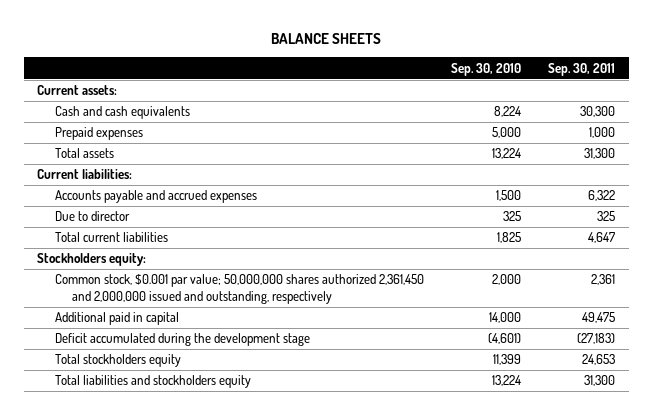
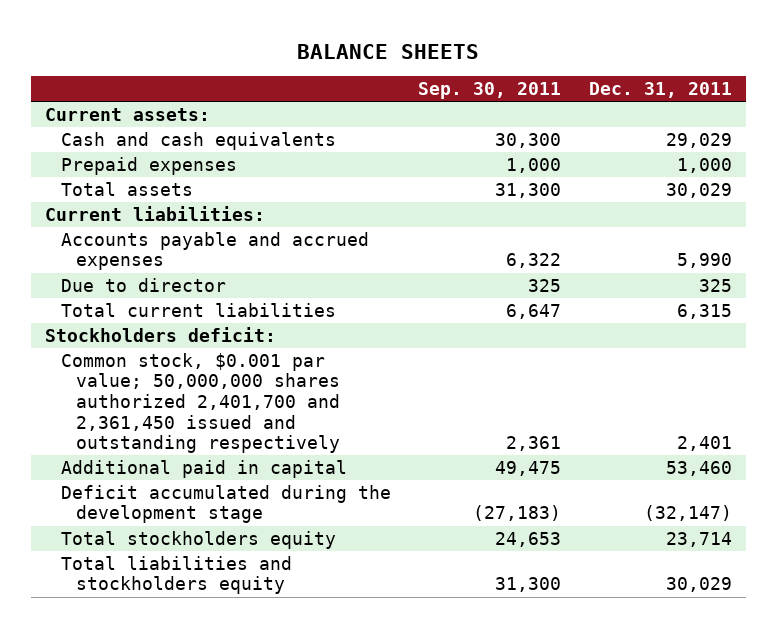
[451,62,522,76] Sep. 30, 2010 -> none
none -> [588,82,732,99] Dec. 31, 2011
[588,232,616,244] 4,647 -> [506,303,562,319] 6,647
[37,253,147,267] Stockholders equity: -> [45,326,277,342] Stockholders deficit:
[54,274,424,304] Common stock, $0.001 par value; 50,000,000 shares authorized 2,361,450 and 2,000,000 issued and outstanding, respectively -> [60,352,340,454] Common stock, $0.001 par value; 50,000,000 shares authorized 2,401,700 and 2,361,450 issued and outstanding respectively

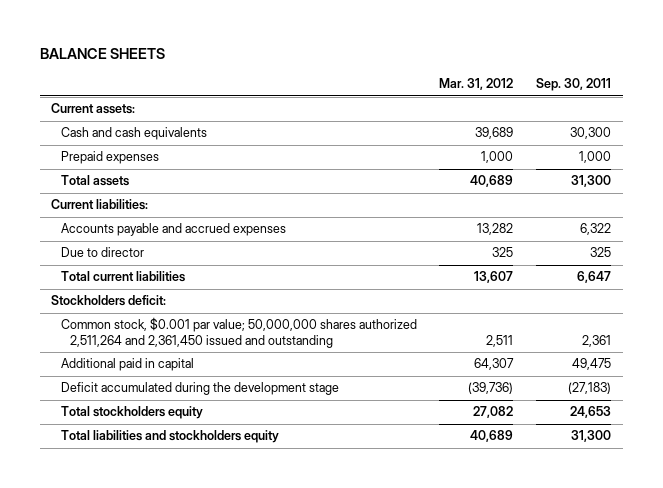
[588,82,732,99] Dec. 31, 2011 -> none
none -> [439,78,514,91] Mar. 31, 2012
[60,352,340,454] Common stock, $0.001 par value; 50,000,000 shares authorized 2,401,700 and 2,361,450 issued and outstanding respectively -> [60,317,417,348] Common stock, $0.001 par value; 50,000,000 shares authorized 2,511,264 and 2,361,450 issued and outstanding

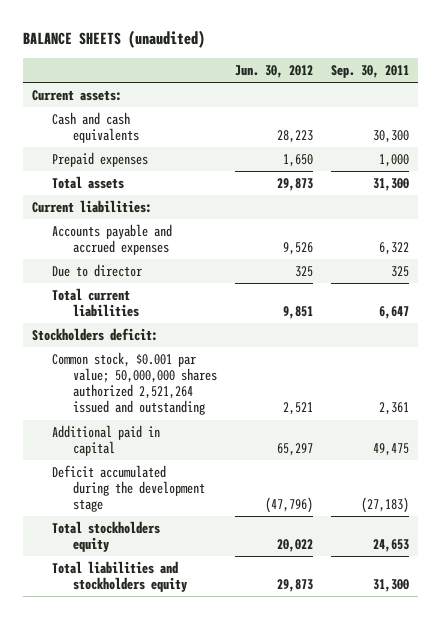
[40,48,166,60] BALANCE SHEETS -> [22,30,205,49] BALANCE SHEETS (unaudited)
[439,78,514,91] Mar. 31, 2012 -> none
none -> [235,65,314,79] Jun. 30, 2012
[60,317,417,348] Common stock, $0.001 par value; 50,000,000 shares authorized 2,511,264 and 2,361,450 issued and outstanding -> [52,351,217,416] Common stock, $0.001 par value; 50,000,000 shares authorized 2,521,264 issued and outstanding

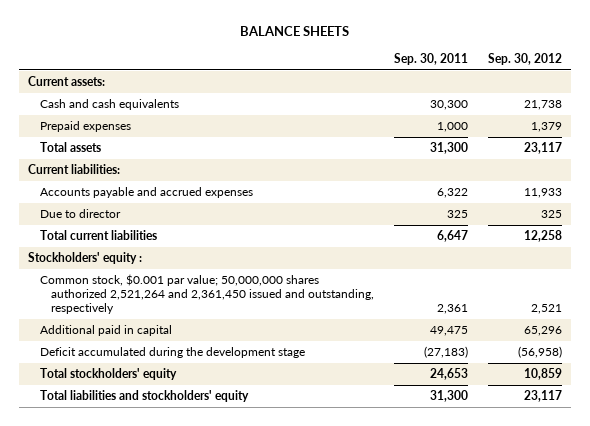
[22,30,205,49] BALANCE SHEETS (unaudited) -> [239,26,349,37] BALANCE SHEETS
[235,65,314,79] Jun. 30, 2012 -> none
none -> [487,52,562,65] Sep. 30, 2012
[31,327,158,341] Stockholders deficit: -> [28,252,143,265] Stockholders' equity :
[52,351,217,416] Common stock, $0.001 par value; 50,000,000 shares authorized 2,521,264 issued and outstanding -> [39,274,375,315] Common stock, $0.001 par value; 50,000,000 shares authorized 2,521,264 and 2,361,450 issued and outstanding, respectively
[52,520,161,553] Total stockholders equity -> [39,368,177,381] Total stockholders' equity
[52,560,187,593] Total liabilities and stockholders equity -> [39,390,249,403] Total liabilities and stockholders' equity

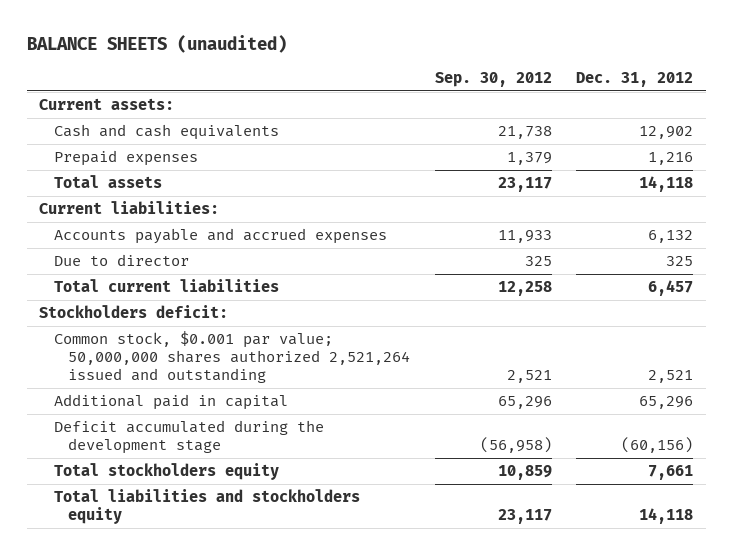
[239,26,349,37] BALANCE SHEETS -> [26,35,287,54] BALANCE SHEETS (unaudited)
[393,52,468,65] Sep. 30, 2011 -> none
none -> [576,72,694,88] Dec. 31, 2012
[28,252,143,265] Stockholders' equity : -> [39,305,229,319] Stockholders deficit:
[39,274,375,315] Common stock, $0.001 par value; 50,000,000 shares authorized 2,521,264 and 2,361,450 issued and outstanding, respectively -> [53,331,411,384] Common stock, $0.001 par value; 50,000,000 shares authorized 2,521,264 issued and outstanding
[39,368,177,381] Total stockholders' equity -> [53,463,279,481] Total stockholders equity
[39,390,249,403] Total liabilities and stockholders' equity -> [53,489,360,525] Total liabilities and stockholders equity

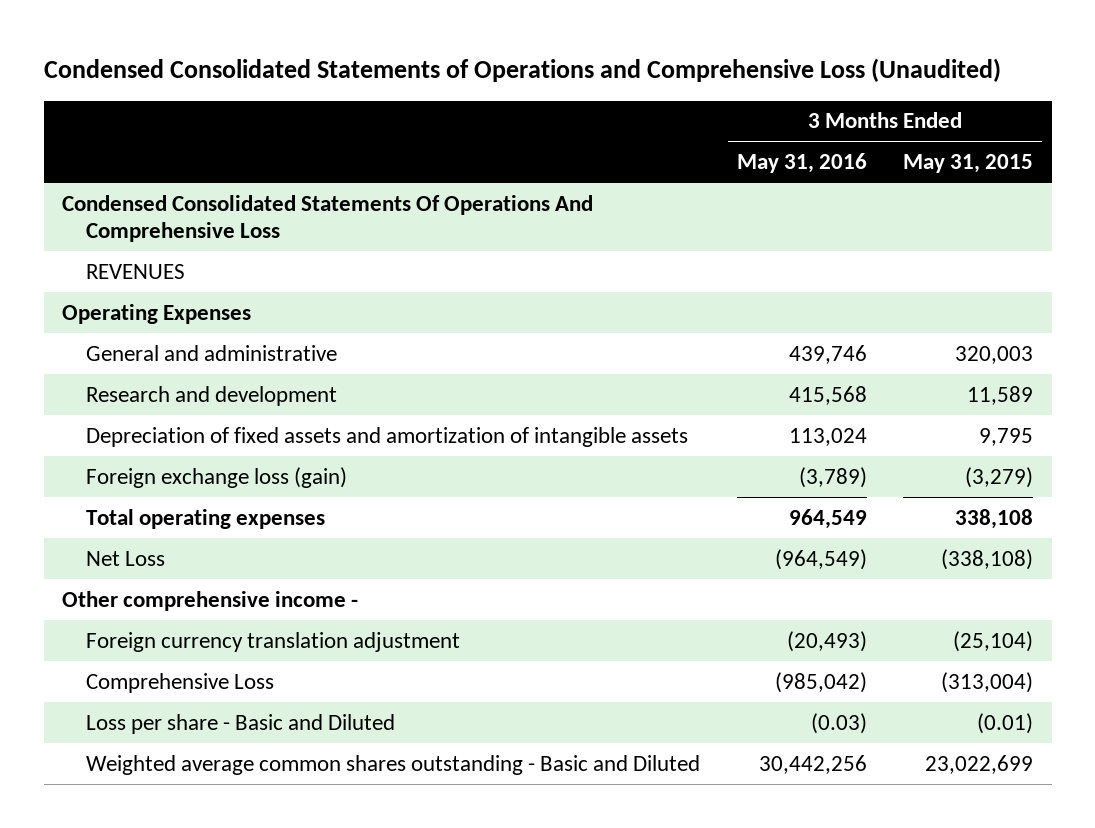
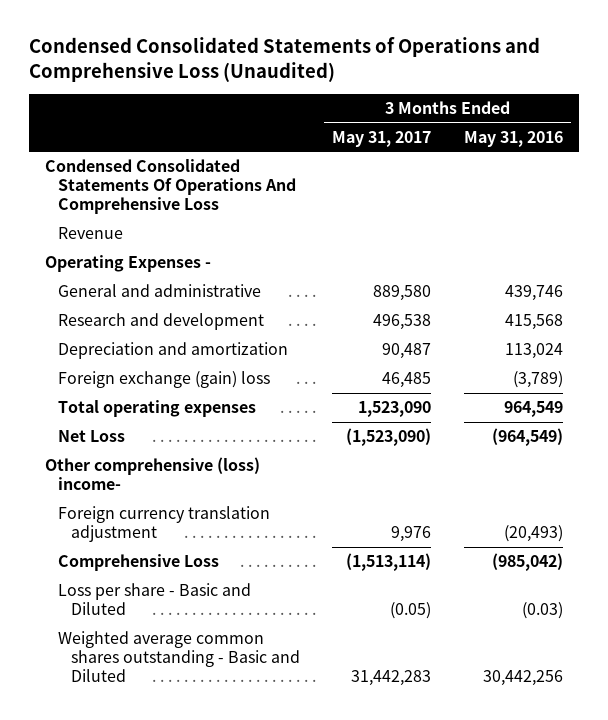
[903,154,1034,174] May 31, 2015 -> none
none -> [332,130,432,147] May 31, 2017
[86,263,186,279] REVENUES -> [57,227,123,240] Revenue
[62,303,252,324] Operating Expenses -> [44,255,211,273] Operating Expenses -
[86,426,689,447] Depreciation of fixed assets and amortization of intangible assets -> [57,342,288,360] Depreciation and amortization
[86,466,348,488] Foreign exchange loss (gain) -> [57,371,270,389] Foreign exchange (gain) loss
[62,590,359,611] Other comprehensive income - -> [44,457,260,491] Other comprehensive (loss) income-

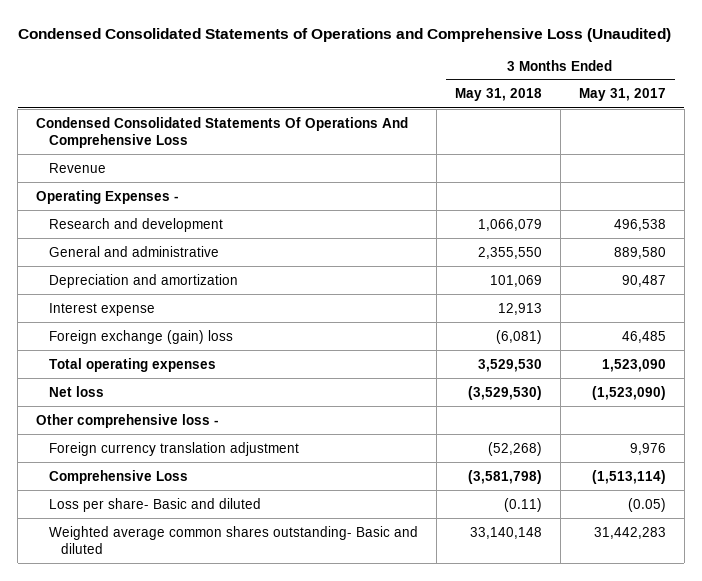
[464,130,564,147] May 31, 2016 -> none
none -> [454,88,542,102] May 31, 2018
[57,284,261,298] General and administrative -> [48,245,219,257] General and administrative
none -> [48,302,155,316] Interest expense
[57,430,125,443] Net Loss -> [48,385,104,397] Net loss
[44,457,260,491] Other comprehensive (loss) income- -> [36,413,220,428] Other comprehensive loss -
[57,583,251,616] Loss per share - Basic and Diluted -> [48,497,261,512] Loss per share- Basic and diluted
[57,631,300,683] Weighted average common shares outstanding - Basic and Diluted -> [48,525,418,554] Weighted average common shares outstanding- Basic and diluted

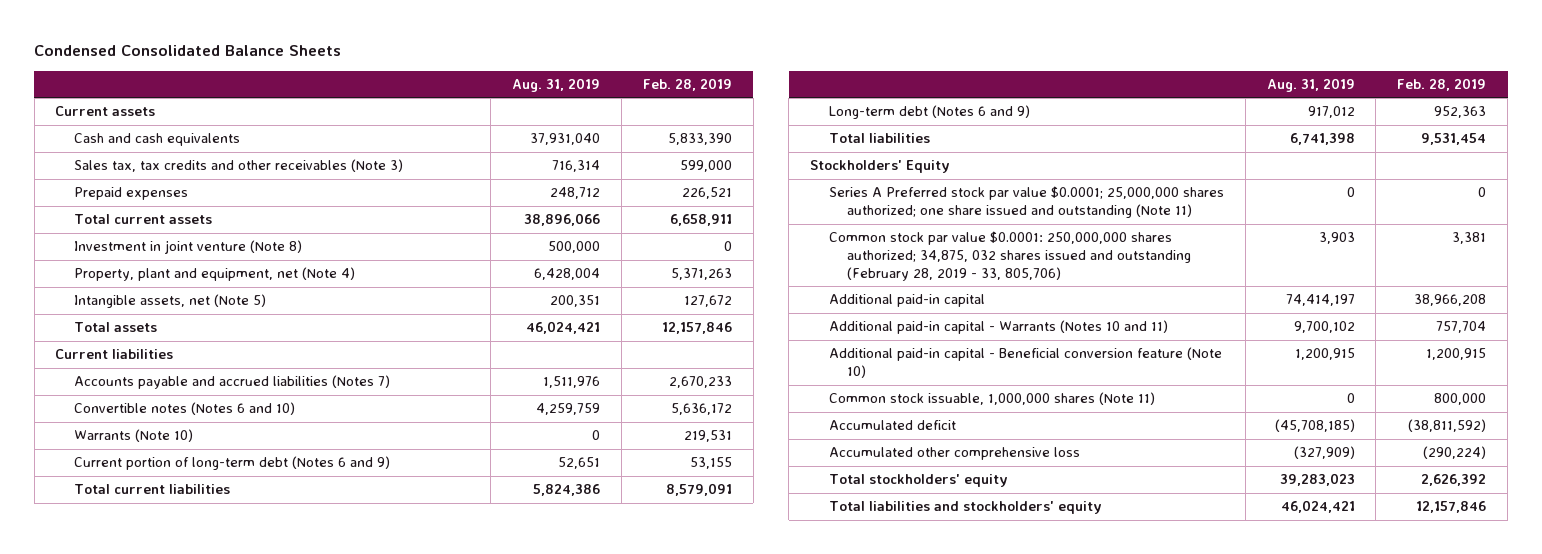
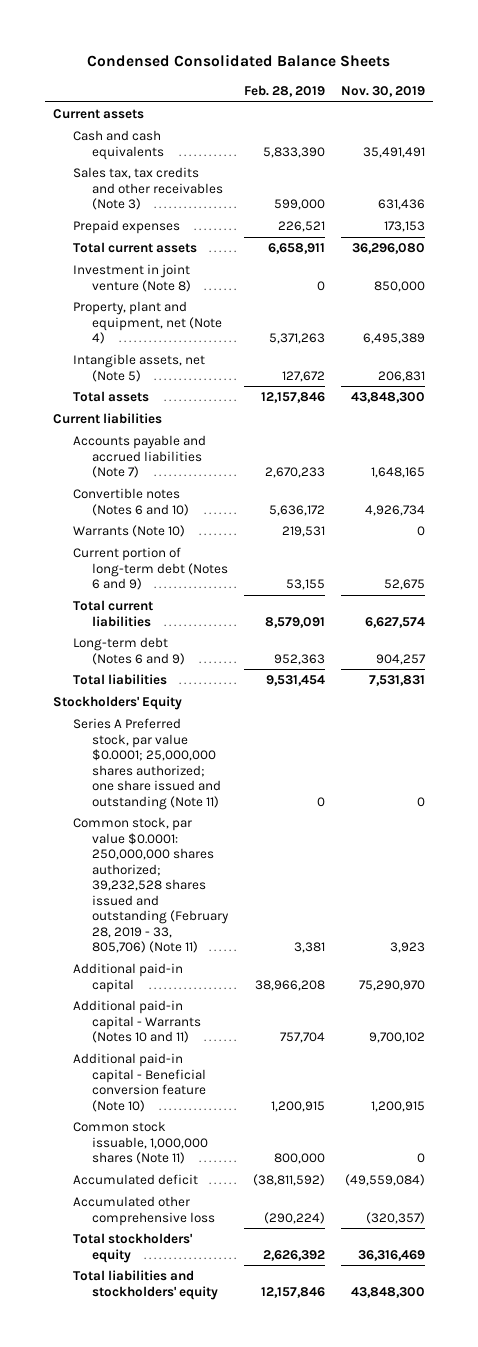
[511,77,600,92] Aug. 31, 2019 -> none
none -> [340,85,425,97] Nov. 30, 2019
[74,375,391,390] Accounts payable and accrued liabilities (Notes 7) -> [72,435,206,479] Accounts payable and accrued liabilities (Note 7)
[828,186,1224,219] Series A Preferred stock par value $0.0001; 25,000,000 shares authorized; one share issued and outstanding (Note 11) -> [72,718,221,810] Series A Preferred stock, par value $0.0001; 25,000,000 shares authorized; one share issued and outstanding (Note 11)
[828,231,1192,282] Common stock par value $0.0001: 250,000,000 shares authorized; 34,875, 032 shares issued and outstanding (February 28, 2019 - 33, 805,706) -> [72,817,229,954] Common stock, par value $0.0001: 250,000,000 shares authorized; 39,232,528 shares issued and outstanding (February 28, 2019 - 33, 805,706) (Note 11)

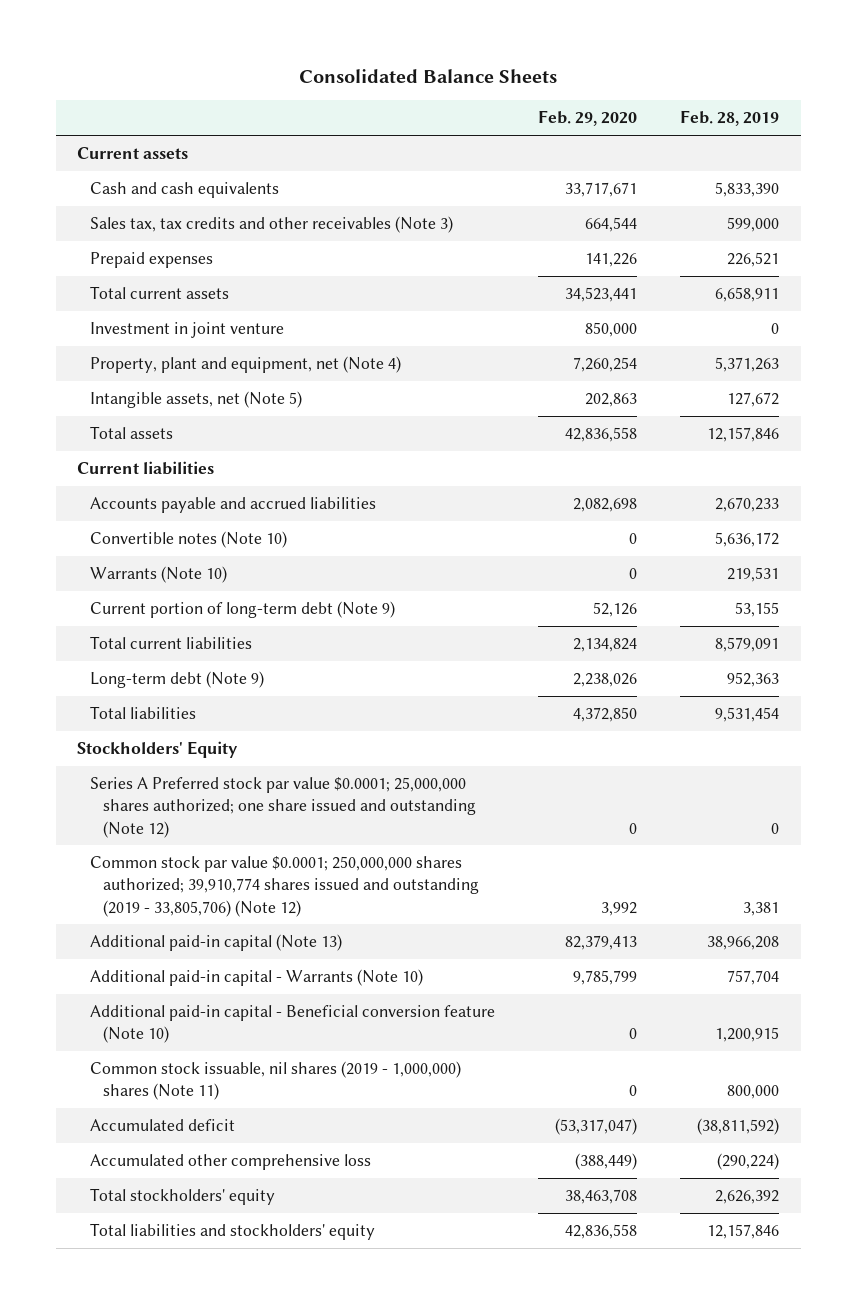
[87,54,391,68] Condensed Consolidated Balance Sheets -> [299,68,558,83] Consolidated Balance Sheets
[340,85,425,97] Nov. 30, 2019 -> none
none -> [537,110,637,127] Feb. 29, 2020
[72,264,191,292] Investment in joint venture (Note 8) -> [89,322,284,339] Investment in joint venture
[72,435,206,479] Accounts payable and accrued liabilities (Note 7) -> [89,497,376,514] Accounts payable and accrued liabilities
[72,488,189,516] Convertible notes (Notes 6 and 10) -> [89,531,287,549] Convertible notes (Note 10)
[72,547,228,591] Current portion of long-term debt (Notes 6 and 9) -> [89,601,395,619] Current portion of long-term debt (Note 9)
[72,637,185,665] Long-term debt (Notes 6 and 9) -> [89,671,264,689] Long-term debt (Note 9)
[72,718,221,810] Series A Preferred stock, par value $0.0001; 25,000,000 shares authorized; one share issued and outstanding (Note 11) -> [89,777,476,838] Series A Preferred stock par value $0.0001; 25,000,000 shares authorized; one share issued and outstanding (Note 12)
[72,817,229,954] Common stock, par value $0.0001: 250,000,000 shares authorized; 39,232,528 shares issued and outstanding (February 28, 2019 - 33, 805,706) (Note 11) -> [89,856,479,917] Common stock par value $0.0001; 250,000,000 shares authorized; 39,910,774 shares issued and outstanding (2019 - 33,805,706) (Note 12)
[72,963,183,993] Additional paid-in capital -> [89,934,342,952] Additional paid-in capital (Note 13)
[72,1000,201,1044] Additional paid-in capital - Warrants (Notes 10 and 11) -> [89,969,423,987] Additional paid-in capital - Warrants (Note 10)
[72,1121,208,1165] Common stock issuable, 1,000,000 shares (Note 11) -> [89,1061,461,1101] Common stock issuable, nil shares (2019 - 1,000,000) shares (Note 11)

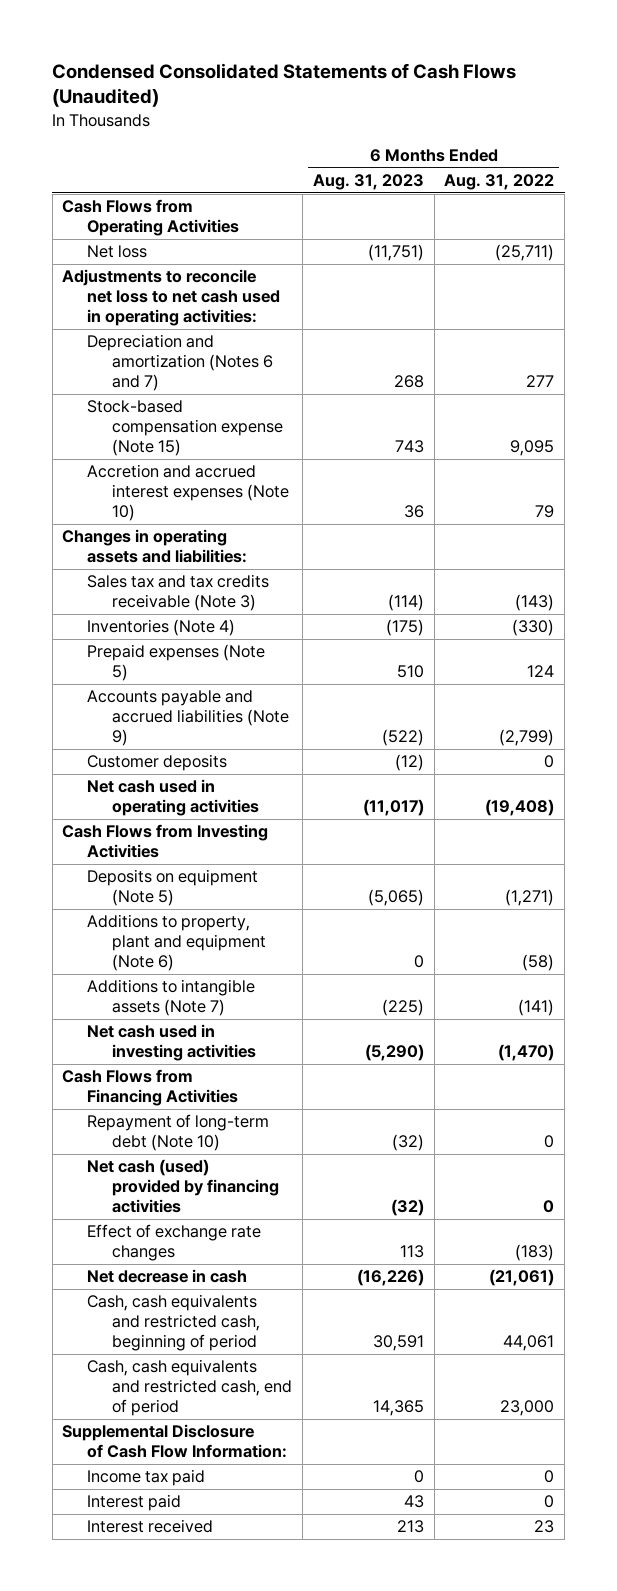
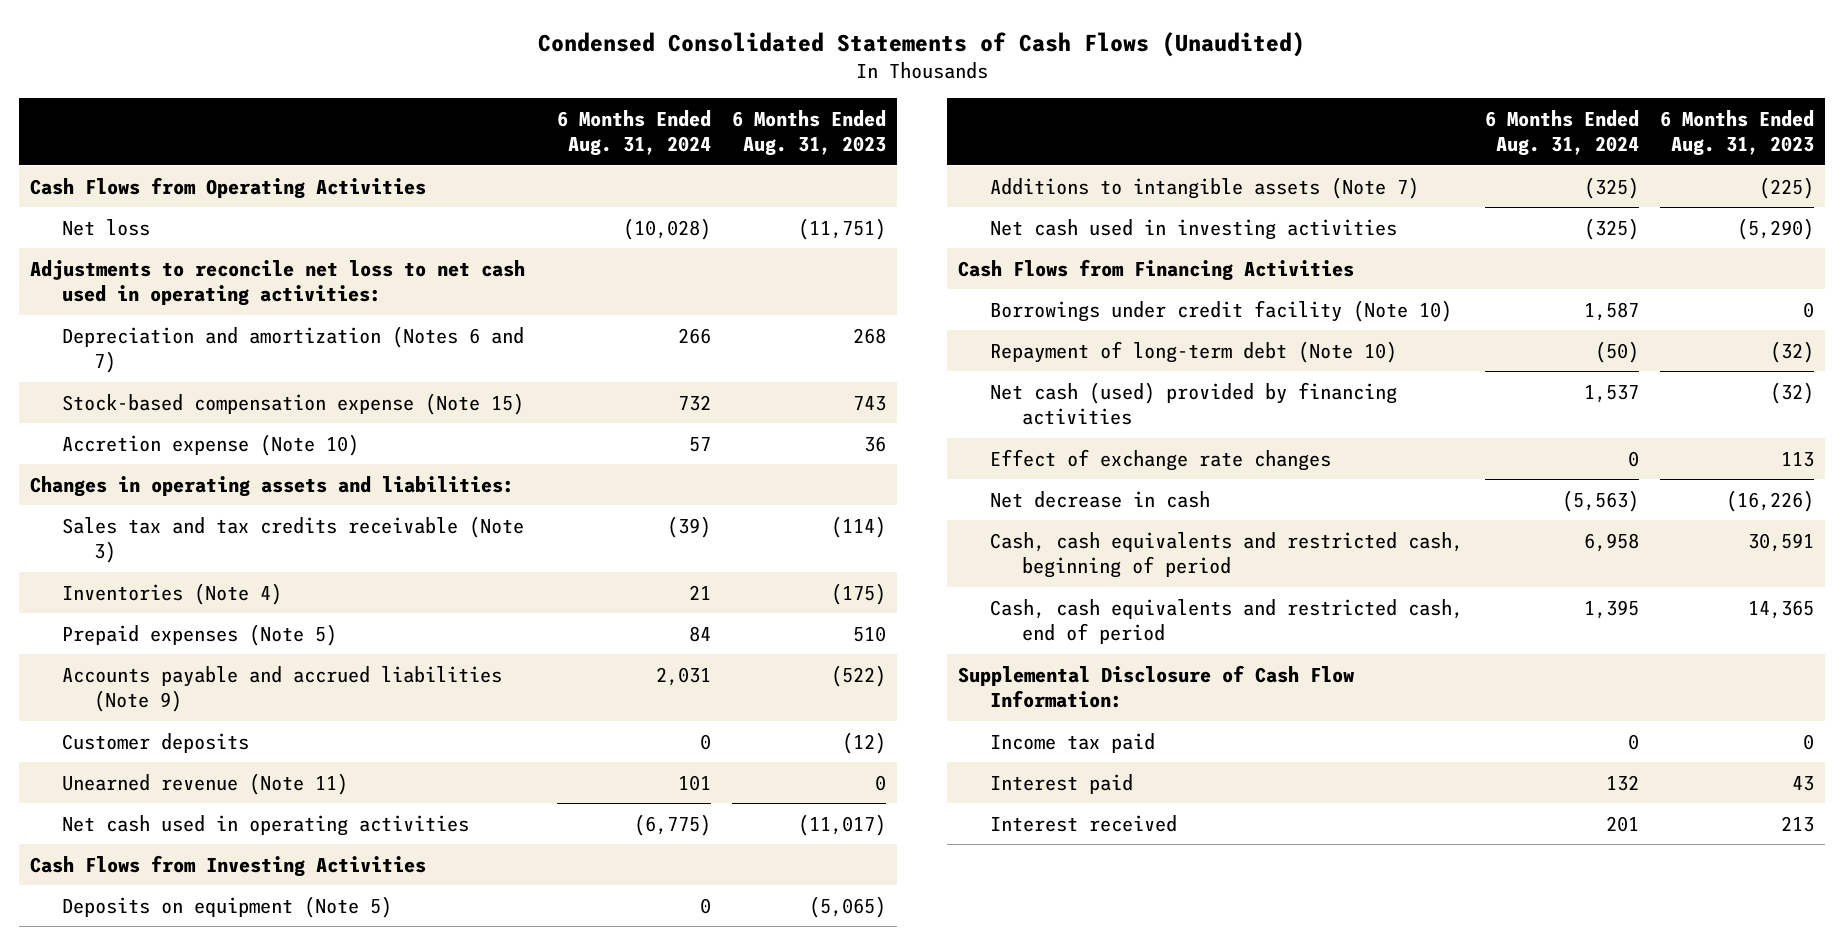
[444,173,555,190] Aug. 31, 2022 -> none
none -> [556,109,711,157] 6 Months Ended Aug. 31, 2024
[87,464,290,521] Accretion and accrued interest expenses (Note 10) -> [62,433,360,456] Accretion expense (Note 10)
none -> [62,772,349,795] Unearned revenue (Note 11)
[87,914,267,971] Additions to property, plant and equipment (Note 6) -> none
none -> [990,299,1453,322] Borrowings under credit facility (Note 10)

